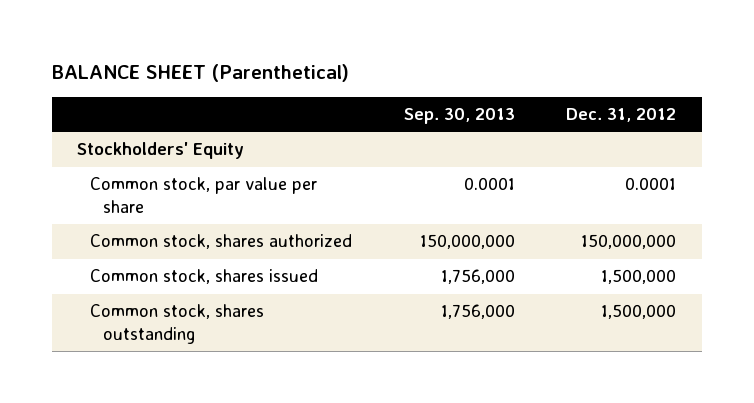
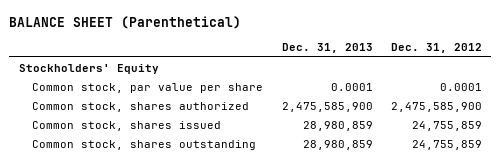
[403,108,515,125] Sep. 30, 2013 -> none
none -> [281,43,373,54] Dec. 31, 2013
[581,234,677,250] 150,000,000 -> [390,101,482,112] 2,475,585,900
[601,269,677,285] 1,500,000 -> [411,120,482,131] 24,755,859
[601,304,677,320] 1,500,000 -> [411,139,482,150] 24,755,859

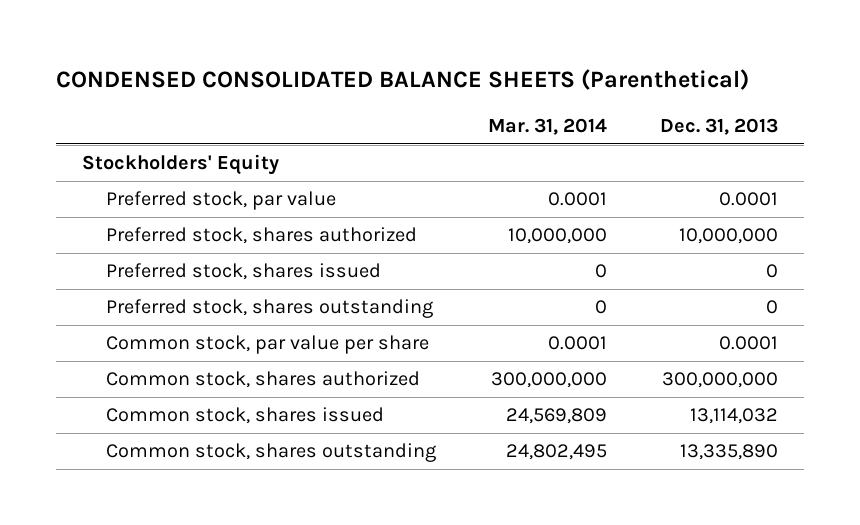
[9,15,242,29] BALANCE SHEET (Parenthetical) -> [55,69,749,91] CONDENSED CONSOLIDATED BALANCE SHEETS (Parenthetical)
[390,43,482,54] Dec. 31, 2012 -> none
none -> [488,117,608,135] Mar. 31, 2014
none -> [105,191,336,211] Preferred stock, par value
none -> [105,227,417,245] Preferred stock, shares authorized
none -> [105,263,381,281] Preferred stock, shares issued
none -> [105,299,433,319] Preferred stock, shares outstanding
[281,101,373,112] 2,475,585,900 -> [662,372,779,389] 300,000,000
[302,120,373,131] 28,980,859 -> [690,408,779,425] 13,114,032
[302,139,373,150] 28,980,859 -> [680,444,779,461] 13,335,890

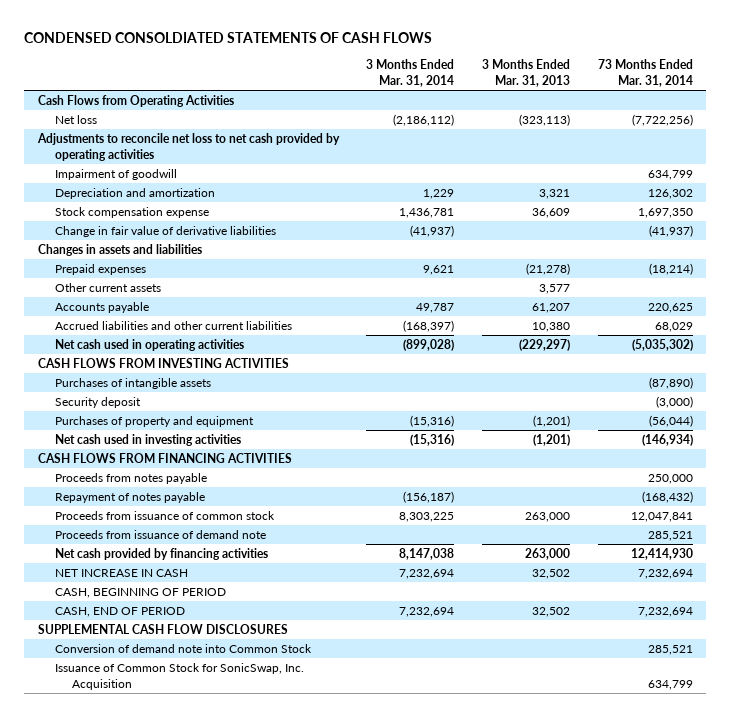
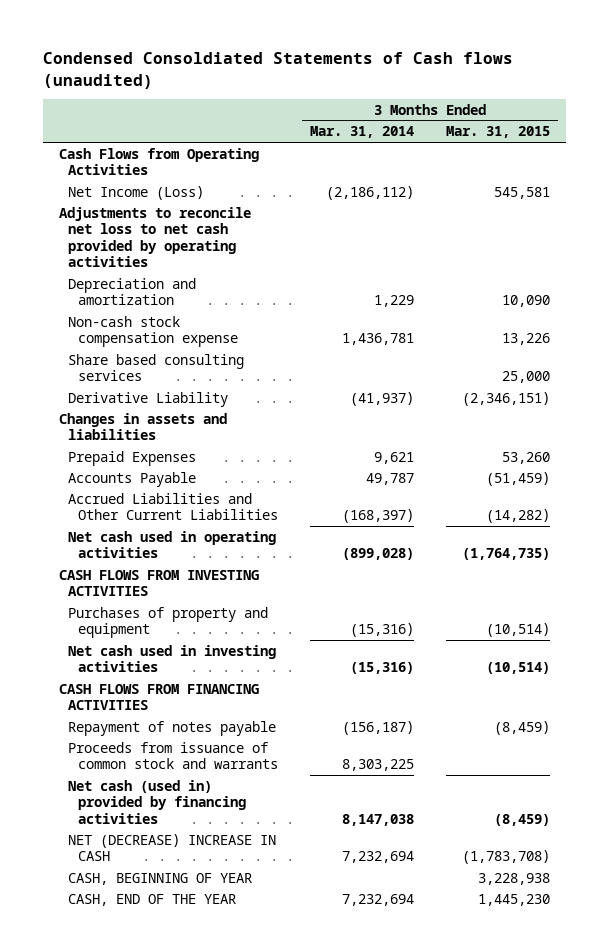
[24,32,433,44] CONDENSED CONSOLDIATED STATEMENTS OF CASH FLOWS -> [42,52,513,89] Condensed Consoldiated Statements of Cash flows (unaudited)
[482,59,571,88] 3 Months Ended Mar. 31, 2013 -> none
[597,59,693,88] 73 Months Ended Mar. 31, 2014 -> none
none -> [445,126,550,139] Mar. 31, 2015
[55,115,98,125] Net loss -> [68,185,205,200] Net Income (Loss)
[55,169,178,181] Impairment of goodwill -> none
[55,207,210,219] Stock compensation expense -> [68,315,239,348] Non-cash stock compensation expense
none -> [68,353,245,382] Share based consulting services
[55,226,277,238] Change in fair value of derivative liabilities -> [68,391,229,407] Derivative Liability
[55,283,162,293] Other current assets -> none
[55,264,147,276] Prepaid expenses -> [68,450,197,466] Prepaid Expenses
[55,302,150,314] Accounts payable -> [68,471,197,487] Accounts Payable
[55,321,293,331] Accrued liabilities and other current liabilities -> [68,492,279,521] Accrued Liabilities and Other Current Liabilities
[55,378,212,390] Purchases of intangible assets -> none
[55,397,142,409] Security deposit -> none
[55,473,208,485] Proceeds from notes payable -> none
[55,530,267,540] Proceeds from issuance of demand note -> none
[37,624,288,635] SUPPLEMENTAL CASH FLOW DISCLOSURES -> none
[55,644,313,654] Conversion of demand note into Common Stock -> none
[55,663,305,690] Issuance of Common Stock for SonicSwap, Inc. Acquisition -> none
[55,511,276,521] Proceeds from issuance of common stock -> [68,741,279,770] Proceeds from issuance of common stock and warrants
[55,548,269,561] Net cash provided by financing activities -> [68,779,247,824] Net cash (used in) provided by financing activities
[55,569,189,578] NET INCREASE IN CASH -> [68,833,277,862] NET (DECREASE) INCREASE IN CASH
[55,588,227,599] CASH, BEGINNING OF PERIOD -> [68,872,253,885] CASH, BEGINNING OF YEAR
[55,607,186,618] CASH, END OF PERIOD -> [68,893,237,906] CASH, END OF THE YEAR

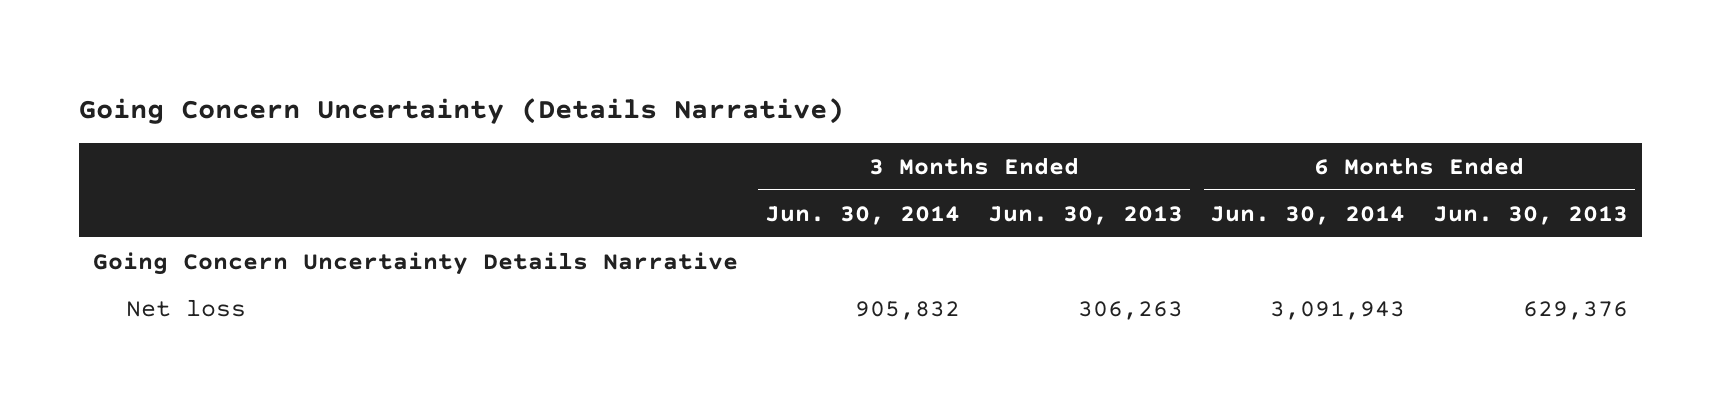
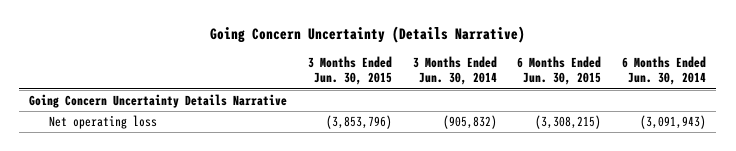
[987,205,1183,225] Jun. 30, 2013 -> none
[1432,205,1628,225] Jun. 30, 2013 -> none
none -> [308,56,393,86] 3 Months Ended Jun. 30, 2015
none -> [517,56,602,86] 6 Months Ended Jun. 30, 2015
[126,298,247,317] Net loss -> [49,115,158,130] Net operating loss
[855,300,961,320] 905,832 -> [442,115,497,130] (905,832)
[1270,300,1406,320] 3,091,943 -> [640,115,707,130] (3,091,943)

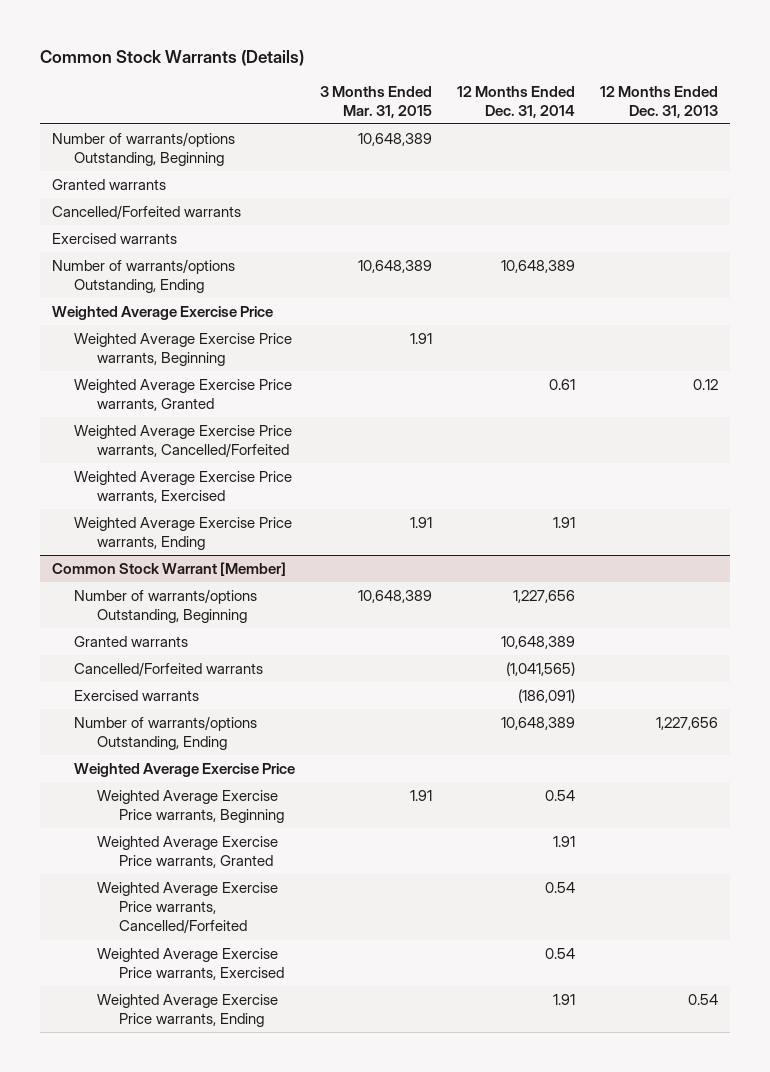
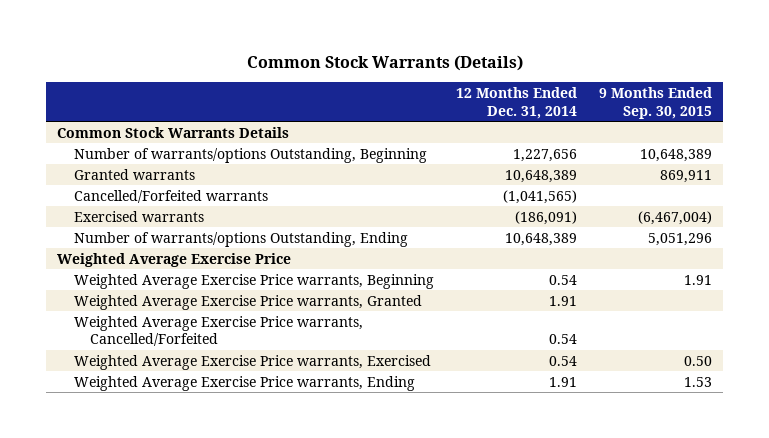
[320,85,433,118] 3 Months Ended Mar. 31, 2015 -> none
[599,85,718,118] 12 Months Ended Dec. 31, 2013 -> none
none -> [598,86,712,119] 9 Months Ended Sep. 30, 2015
[52,132,236,167] Number of warrants/options Outstanding, Beginning -> none
[52,179,167,191] Granted warrants -> none
[52,205,242,220] Cancelled/Forfeited warrants -> none
[52,233,178,245] Exercised warrants -> none
[52,259,236,294] Number of warrants/options Outstanding, Ending -> none
[52,306,274,321] Weighted Average Exercise Price -> none
[74,333,293,367] Weighted Average Exercise Price warrants, Beginning -> none
[74,379,293,412] Weighted Average Exercise Price warrants, Granted -> none
[74,425,293,458] Weighted Average Exercise Price warrants, Cancelled/Forfeited -> none
[74,471,293,504] Weighted Average Exercise Price warrants, Exercised -> none
[74,517,293,551] Weighted Average Exercise Price warrants, Ending -> none
[52,562,287,577] Common Stock Warrant [Member] -> none
none -> [57,126,290,138] Common Stock Warrants Details

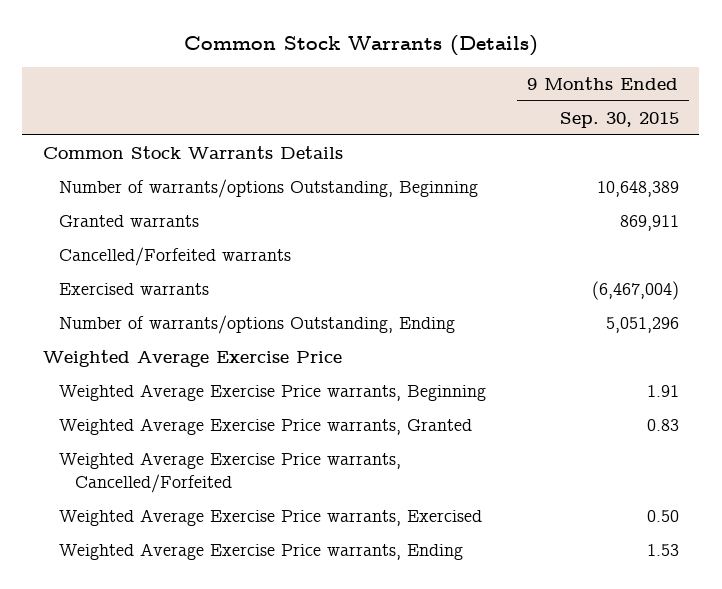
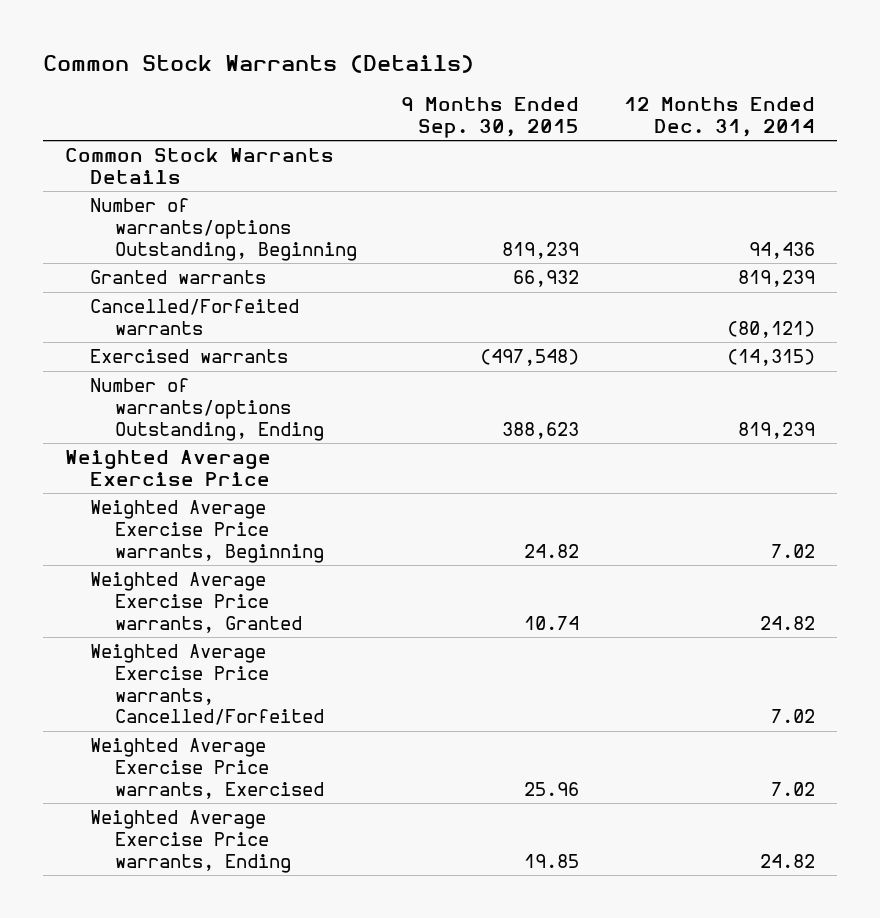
none -> [624,97,816,137] 12 Months Ended Dec. 31, 2014
[596,180,679,197] 10,648,389 -> [502,241,580,259] 819,239
[619,214,679,231] 869,911 -> [513,270,580,288] 66,932
[591,280,679,300] (6,467,004) -> [480,349,580,367] (497,548)
[605,316,679,333] 5,051,296 -> [502,421,580,439] 388,623
[646,384,679,397] 1.91 -> [524,543,580,558] 24.82
[646,418,679,431] 0.83 -> [524,615,580,630] 10.74
[646,509,679,522] 0.50 -> [524,781,580,796] 25.96
[646,543,679,556] 1.53 -> [524,853,580,868] 19.85

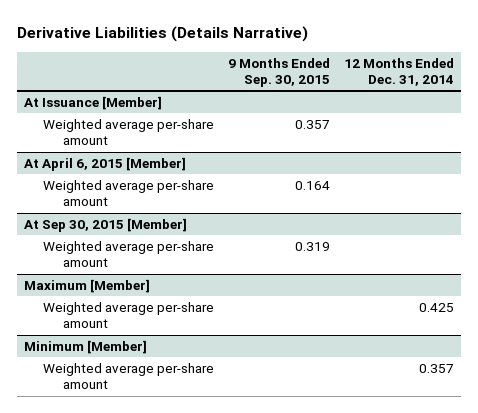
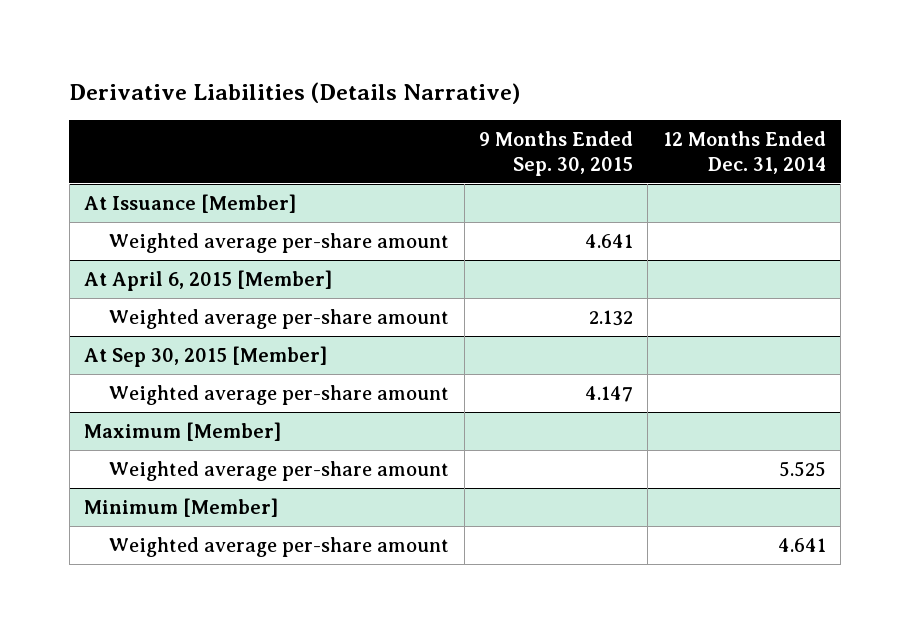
[295,119,331,129] 0.357 -> [584,233,633,248] 4.641
[295,180,331,190] 0.164 -> [588,309,633,326] 2.132
[295,241,331,251] 0.319 -> [584,385,633,402] 4.147
[418,302,454,312] 0.425 -> [778,460,826,477] 5.525
[418,363,454,373] 0.357 -> [777,537,826,552] 4.641

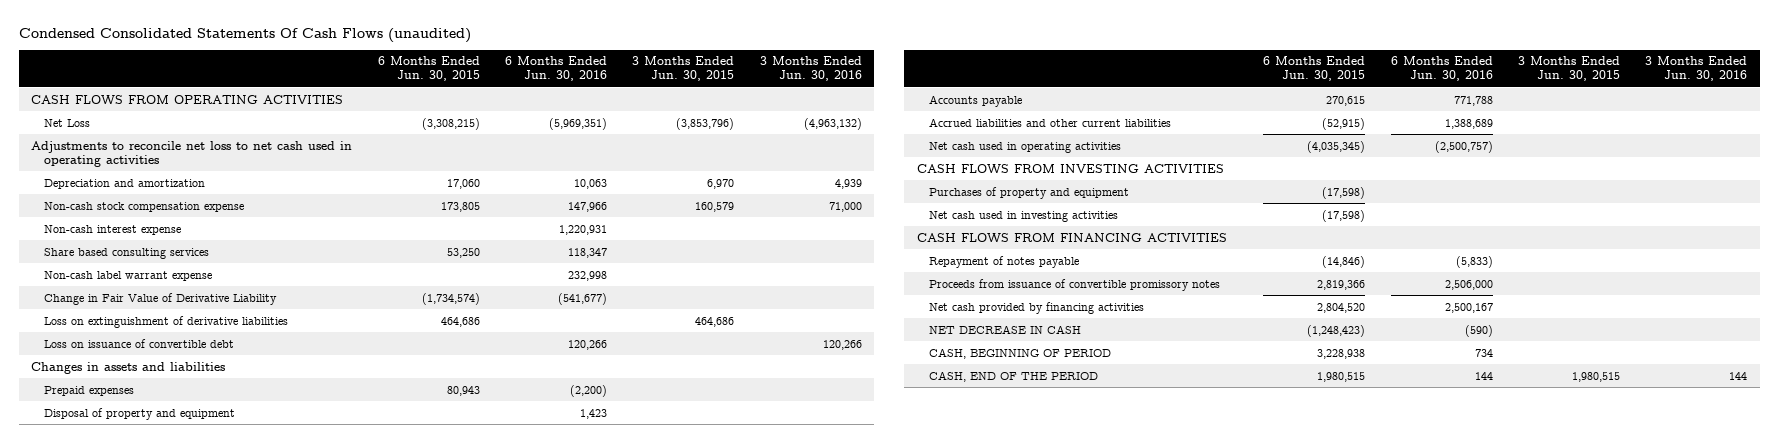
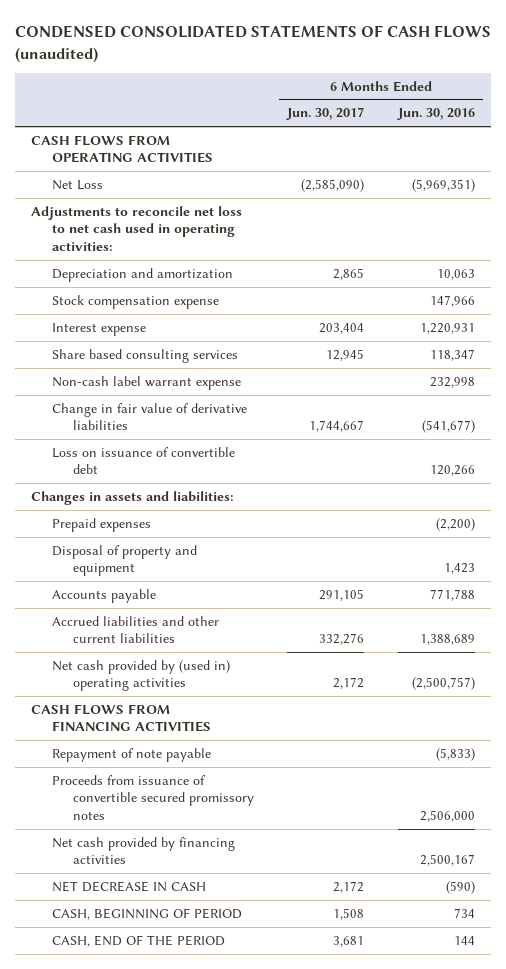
[18,27,471,43] Condensed Consolidated Statements Of Cash Flows (unaudited) -> [14,24,491,63] CONDENSED CONSOLIDATED STATEMENTS OF CASH FLOWS (unaudited)
[377,56,480,82] 6 Months Ended Jun. 30, 2015 -> none
[632,56,735,82] 3 Months Ended Jun. 30, 2015 -> none
[759,56,862,82] 3 Months Ended Jun. 30, 2016 -> none
none -> [286,107,365,121] Jun. 30, 2017
[31,140,353,167] Adjustments to reconcile net loss to net cash used in operating activities -> [31,205,243,251] Adjustments to reconcile net loss to net cash used in operating activities:
[43,201,244,212] Non-cash stock compensation expense -> [52,294,220,309] Stock compensation expense
[43,224,181,235] Non-cash interest expense -> [52,322,147,336] Interest expense
[43,315,288,328] Loss on extinguishment of derivative liabilities -> none
[43,292,277,305] Change in Fair Value of Derivative Liability -> [52,402,248,431] Change in fair value of derivative liabilities
[31,361,226,374] Changes in assets and liabilities -> [31,490,235,505] Changes in assets and liabilities:
[917,163,1225,174] CASH FLOWS FROM INVESTING ACTIVITIES -> none
[929,186,1130,199] Purchases of property and equipment -> none
[929,210,1119,222] Net cash used in investing activities -> none
[929,141,1122,153] Net cash used in operating activities -> [52,659,231,692] Net cash provided by (used in) operating activities
[929,255,1080,268] Repayment of notes payable -> [52,747,212,762] Repayment of note payable
[929,278,1221,291] Proceeds from issuance of convertible promissory notes -> [52,774,255,820] Proceeds from issuance of convertible secured promissory notes

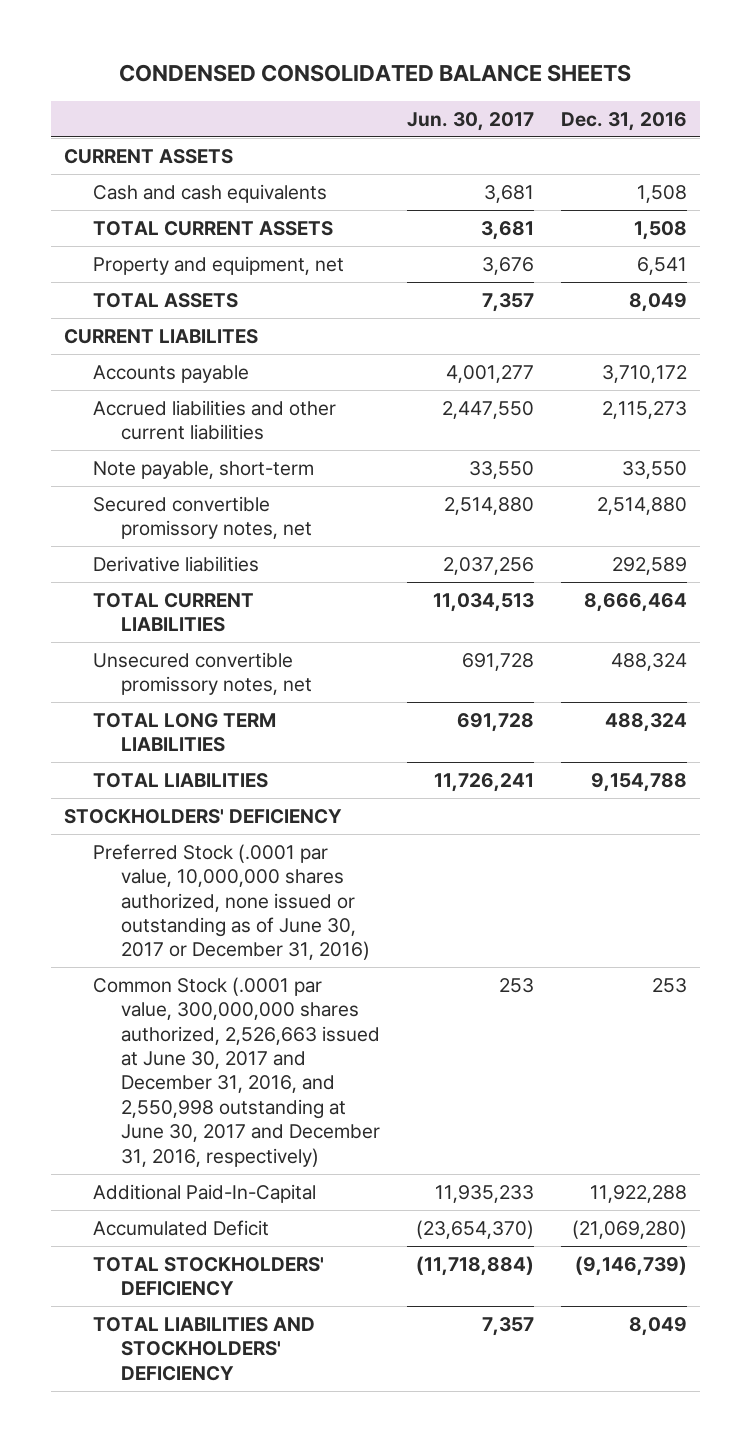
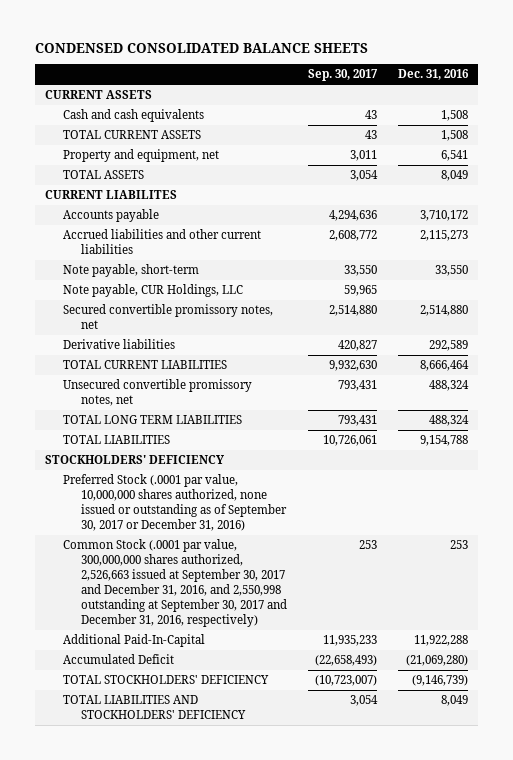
[406,111,534,131] Jun. 30, 2017 -> none
none -> [308,69,379,82] Sep. 30, 2017
none -> [63,284,244,298] Note payable, CUR Holdings, LLC
[92,843,371,961] Preferred Stock (.0001 par value, 10,000,000 shares authorized, none issued or outstanding as of June 30, 2017 or December 31, 2016) -> [63,474,288,532] Preferred Stock (.0001 par value, 10,000,000 shares authorized, none issued or outstanding as of September 30, 2017 or December 31, 2016)
[92,976,381,1167] Common Stock (.0001 par value, 300,000,000 shares authorized, 2,526,663 issued at June 30, 2017 and December 31, 2016, and 2,550,998 outstanding at June 30, 2017 and December 31, 2016, respectively) -> [63,539,288,627] Common Stock (.0001 par value, 300,000,000 shares authorized, 2,526,663 issued at September 30, 2017 and December 31, 2016, and 2,550,998 outstanding at September 30, 2017 and December 31, 2016, respectively)

